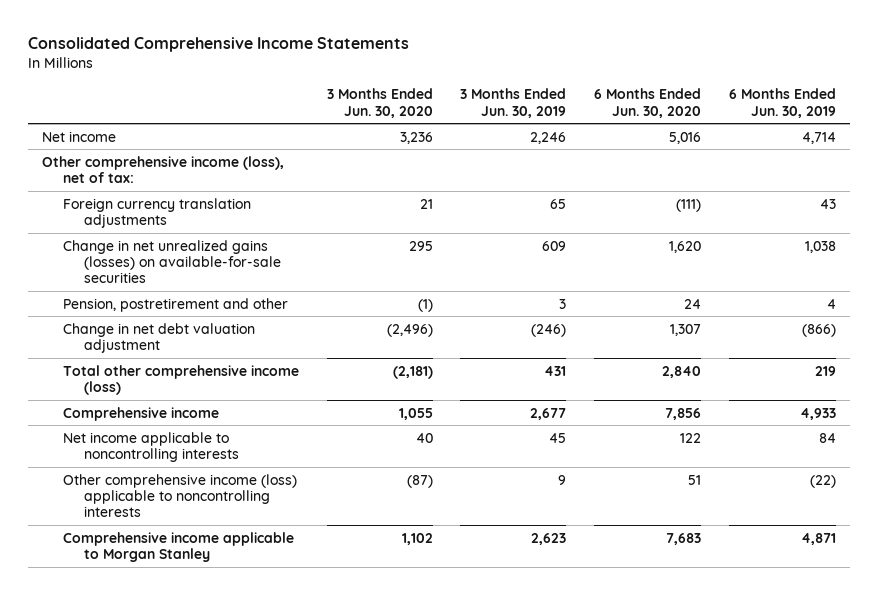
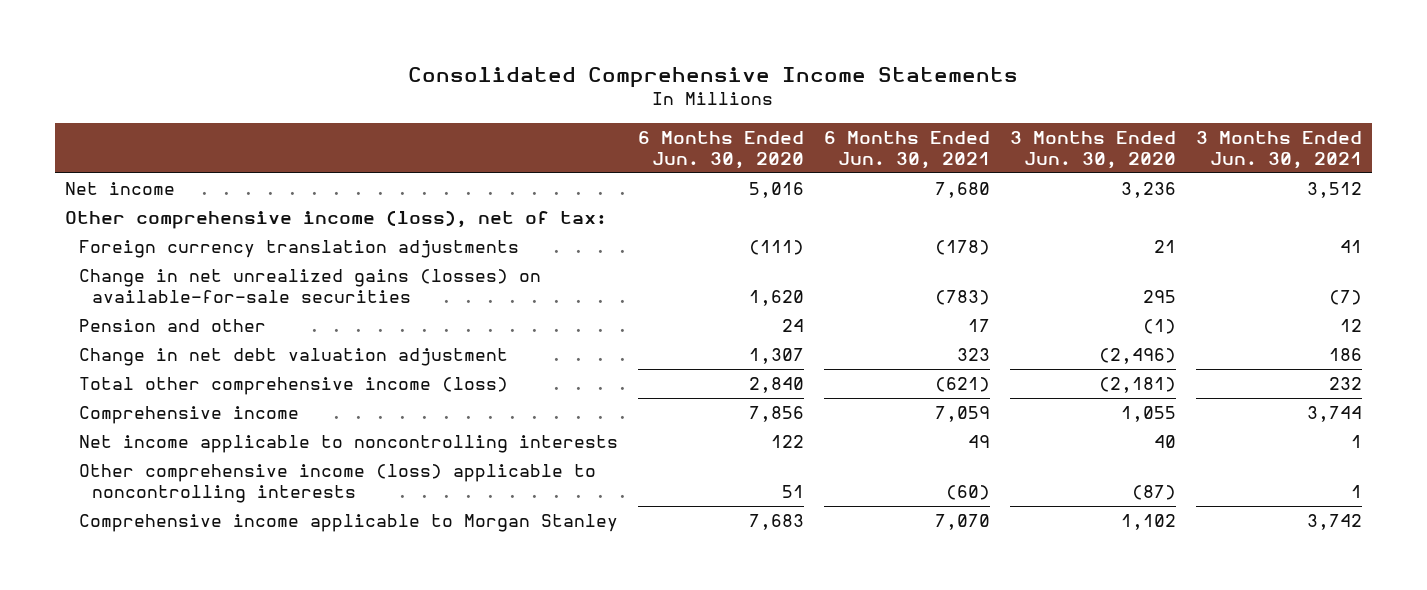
[460,88,567,118] 3 Months Ended Jun. 30, 2019 -> none
[728,88,836,118] 6 Months Ended Jun. 30, 2019 -> none
none -> [823,131,990,169] 6 Months Ended Jun. 30, 2021
none -> [1195,131,1362,169] 3 Months Ended Jun. 30, 2021
[63,297,289,312] Pension, postretirement and other -> [78,319,266,333] Pension and other

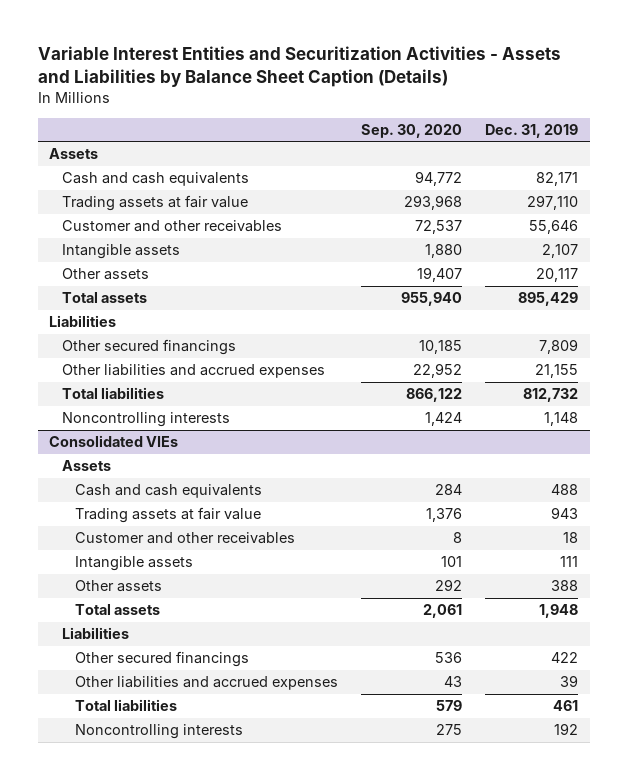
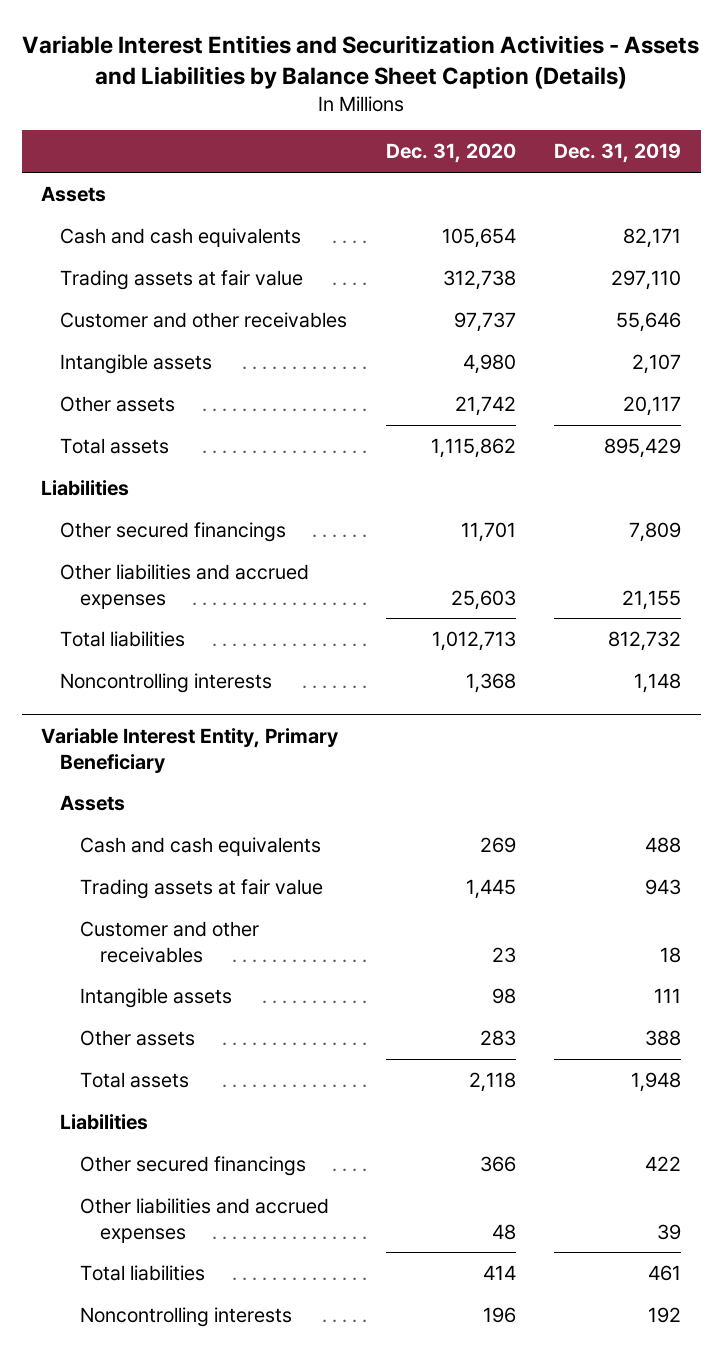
[361,123,463,138] Sep. 30, 2020 -> none
none -> [385,143,516,164] Dec. 31, 2020
[49,435,179,448] Consolidated VIEs -> [40,727,338,773] Variable Interest Entity, Primary Beneficiary

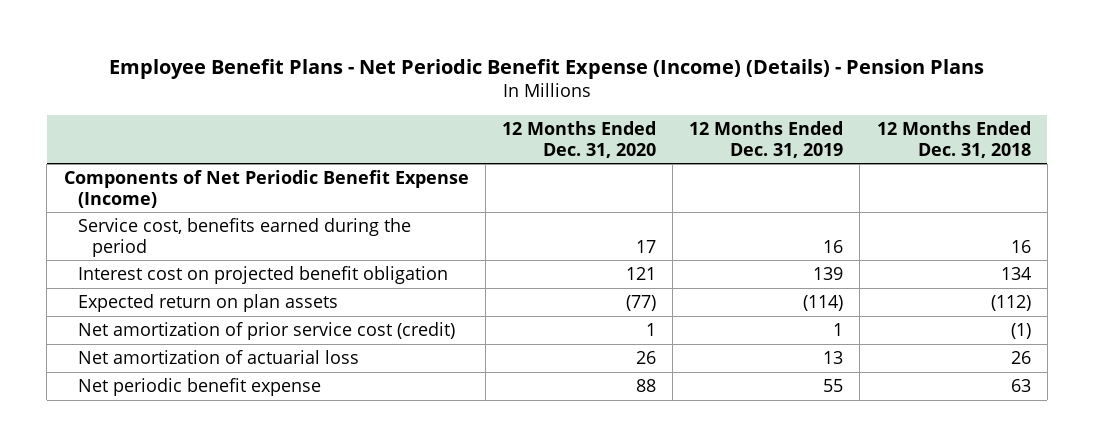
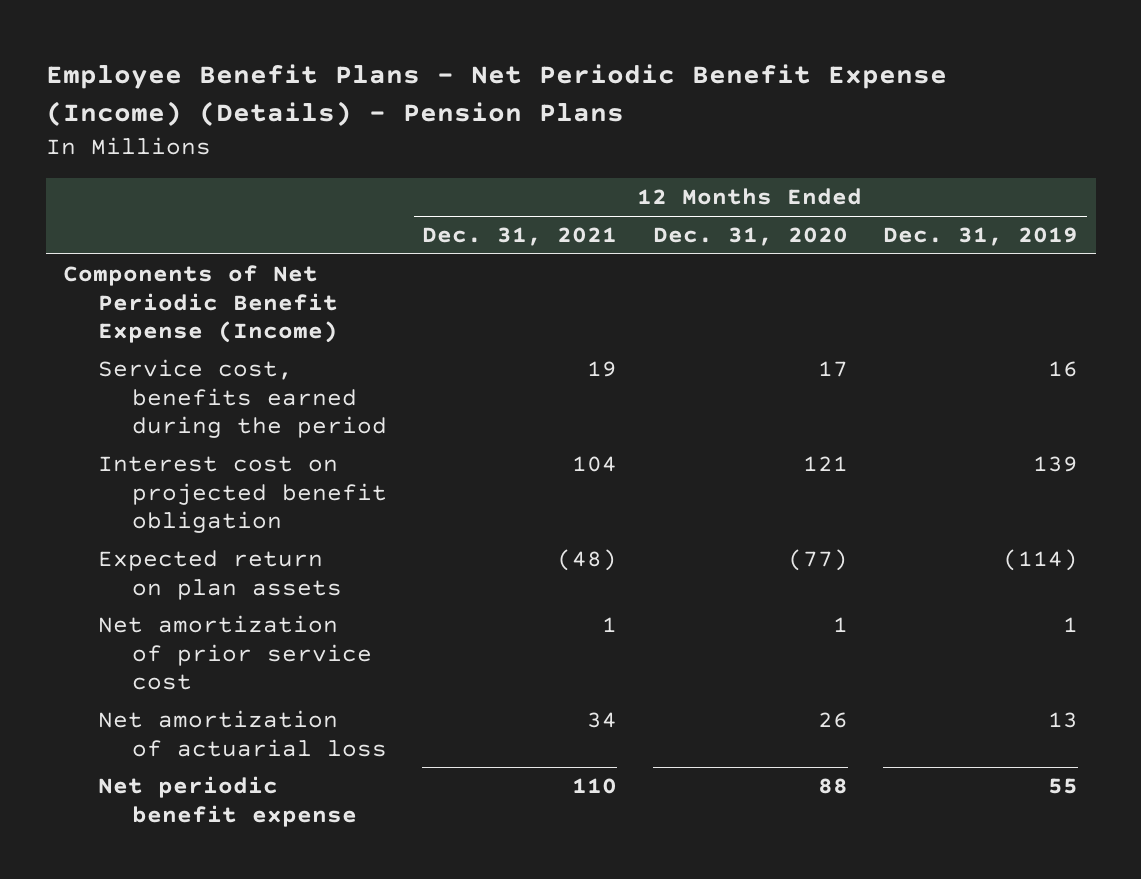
[876,120,1031,158] 12 Months Ended Dec. 31, 2018 -> none
none -> [422,227,618,247] Dec. 31, 2021
[77,321,455,340] Net amortization of prior service cost (credit) -> [97,615,372,691] Net amortization of prior service cost

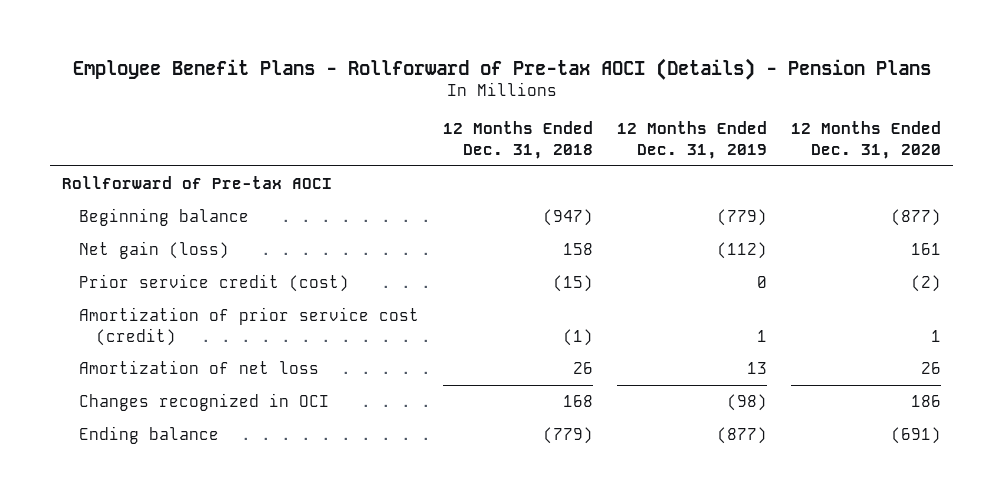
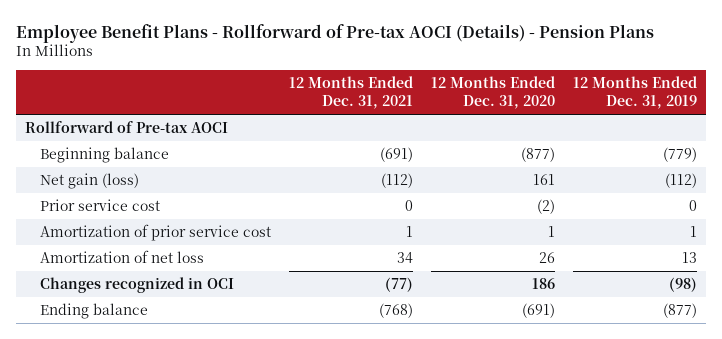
[443,121,594,160] 12 Months Ended Dec. 31, 2018 -> none
none -> [289,76,414,110] 12 Months Ended Dec. 31, 2021
[79,273,350,292] Prior service credit (cost) -> [40,199,161,212] Prior service cost
[79,306,420,346] Amortization of prior service cost (credit) -> [40,224,272,242] Amortization of prior service cost

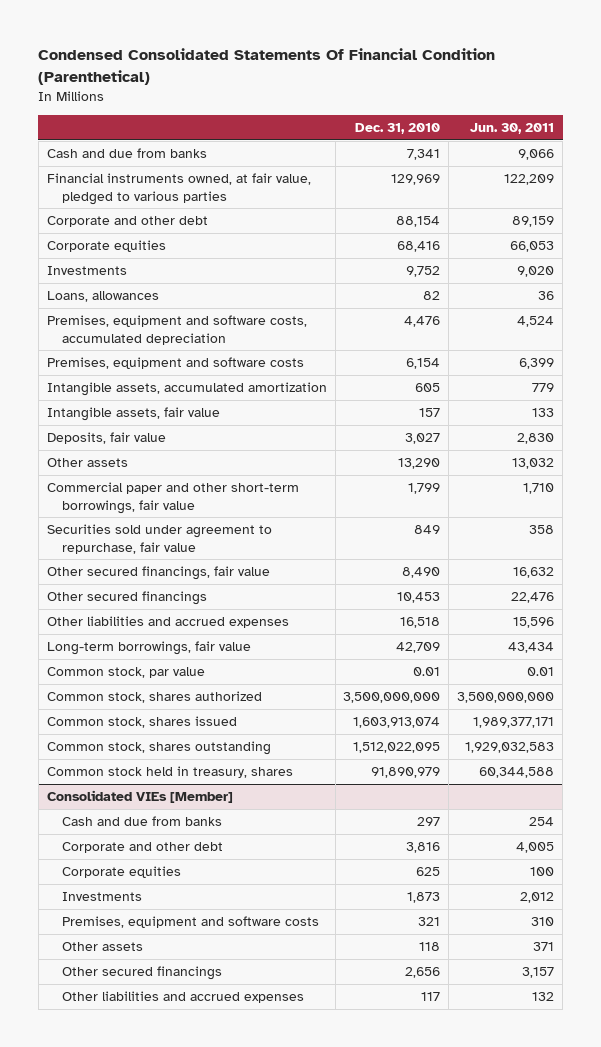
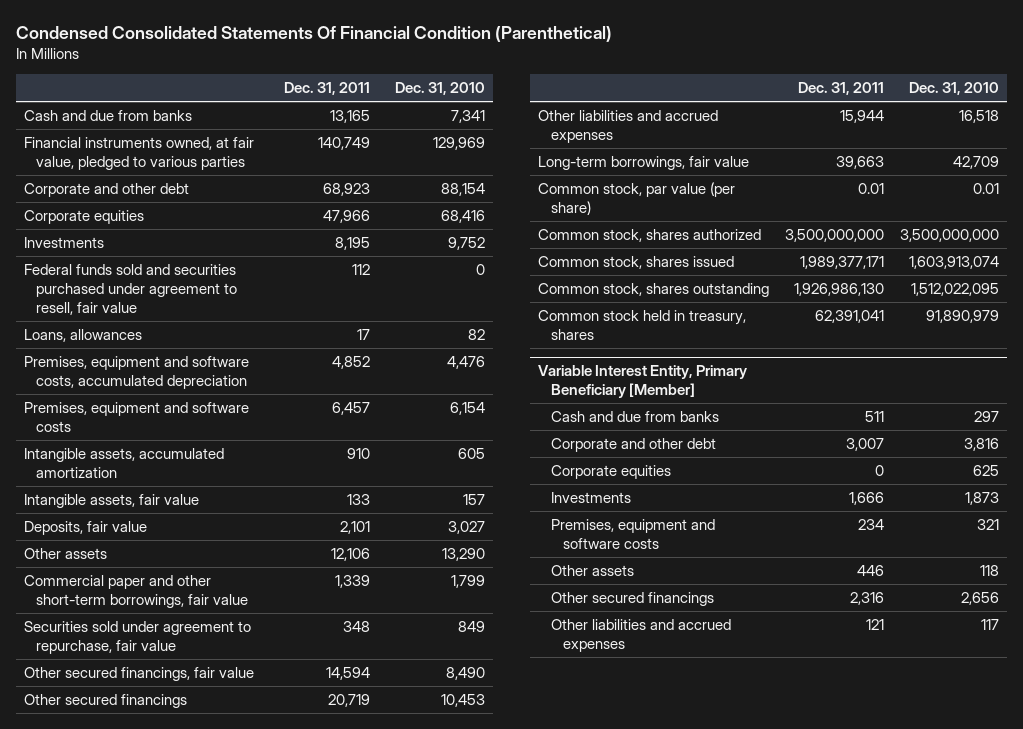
[470,123,555,135] Jun. 30, 2011 -> none
none -> [283,82,370,96] Dec. 31, 2011
none -> [23,263,238,315] Federal funds sold and securities purchased under agreement to resell, fair value
[46,667,205,679] Common stock, par value -> [538,181,736,215] Common stock, par value (per share)
[46,790,233,804] Consolidated VIEs [Member] -> none
none -> [538,365,748,399] Variable Interest Entity, Primary Beneficiary [Member]

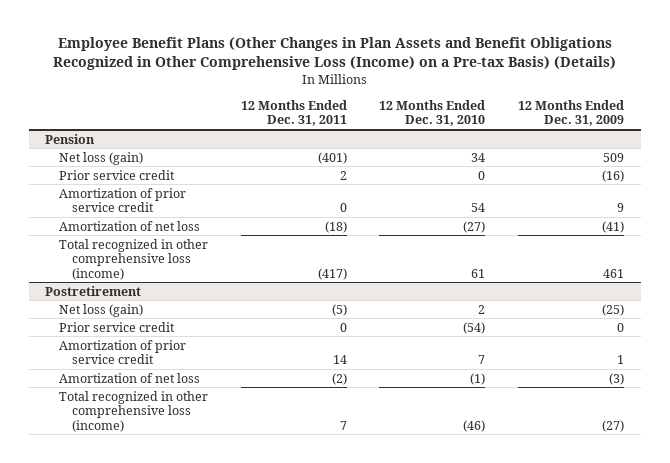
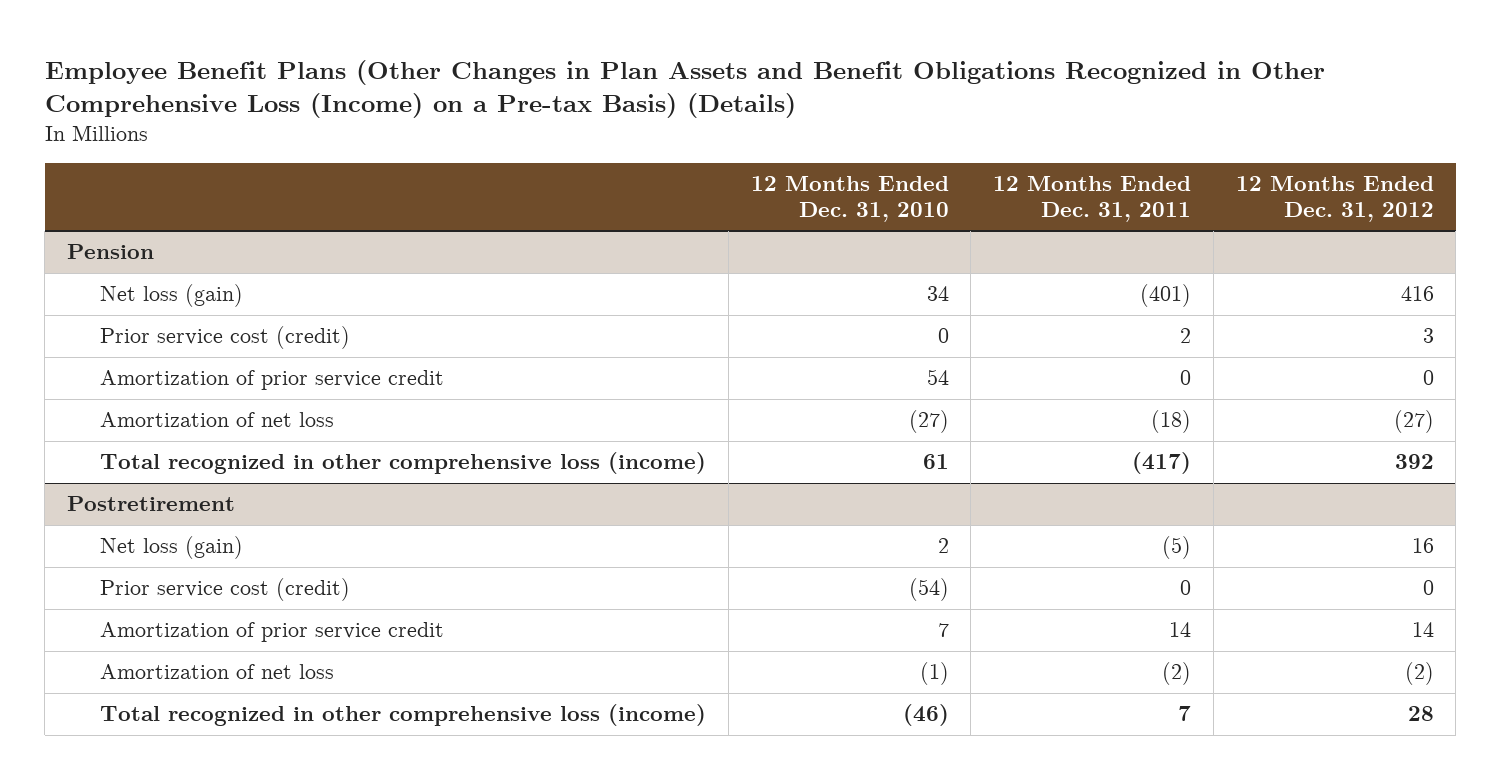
[518,99,625,127] 12 Months Ended Dec. 31, 2009 -> none
none -> [1235,176,1434,222] 12 Months Ended Dec. 31, 2012
[58,169,175,180] Prior service credit -> [100,326,351,350] Prior service cost (credit)
[58,321,175,332] Prior service credit -> [100,578,351,602] Prior service cost (credit)

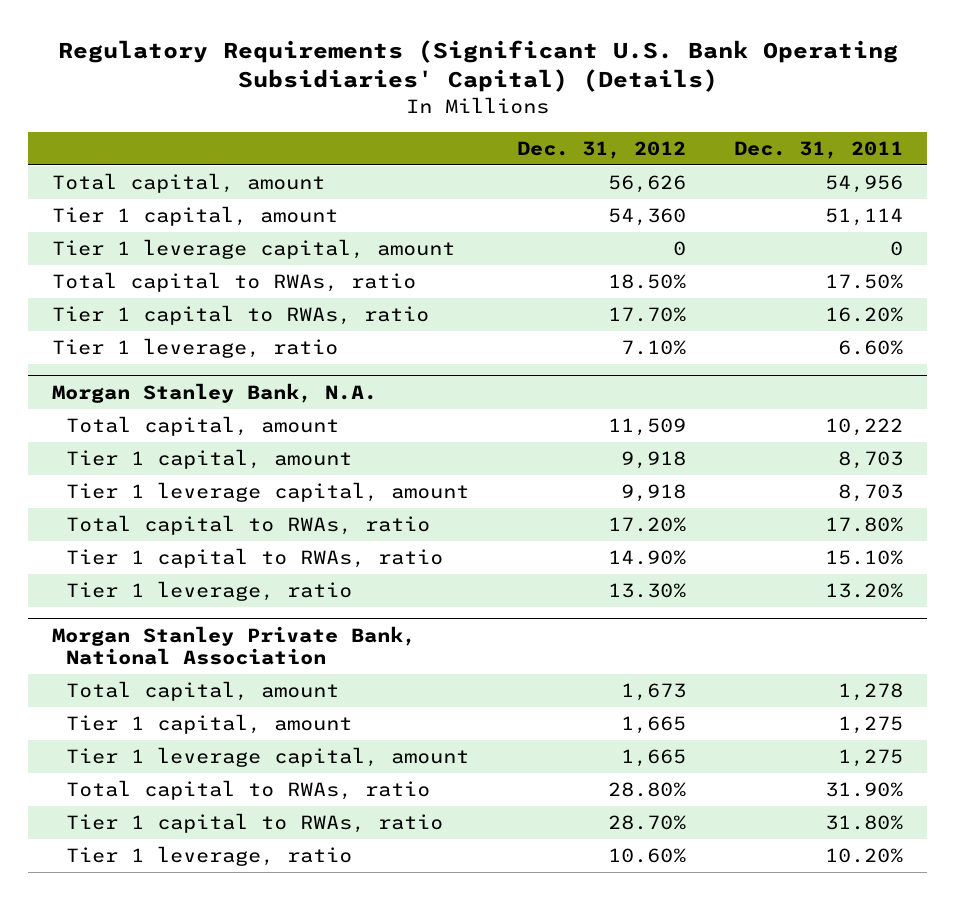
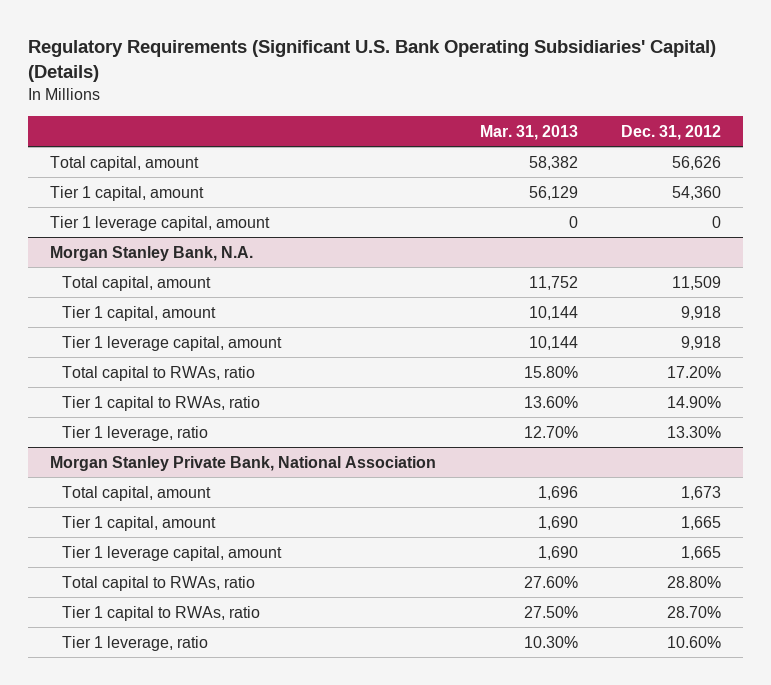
[733,140,903,159] Dec. 31, 2011 -> none
none -> [479,124,578,140] Mar. 31, 2013
[52,272,417,293] Total capital to RWAs, ratio -> none
[52,305,430,326] Tier 1 capital to RWAs, ratio -> none
[52,338,339,359] Tier 1 leverage, ratio -> none

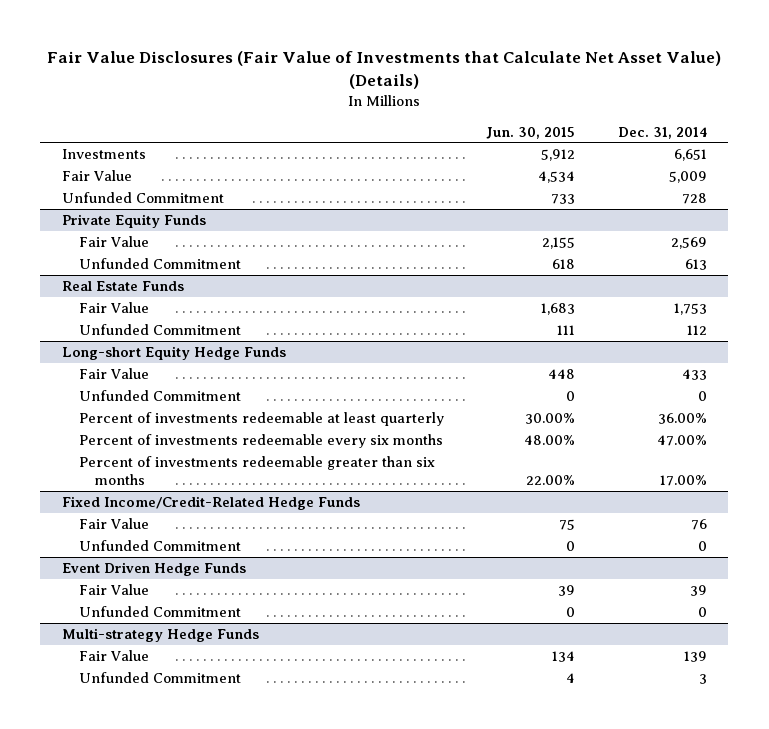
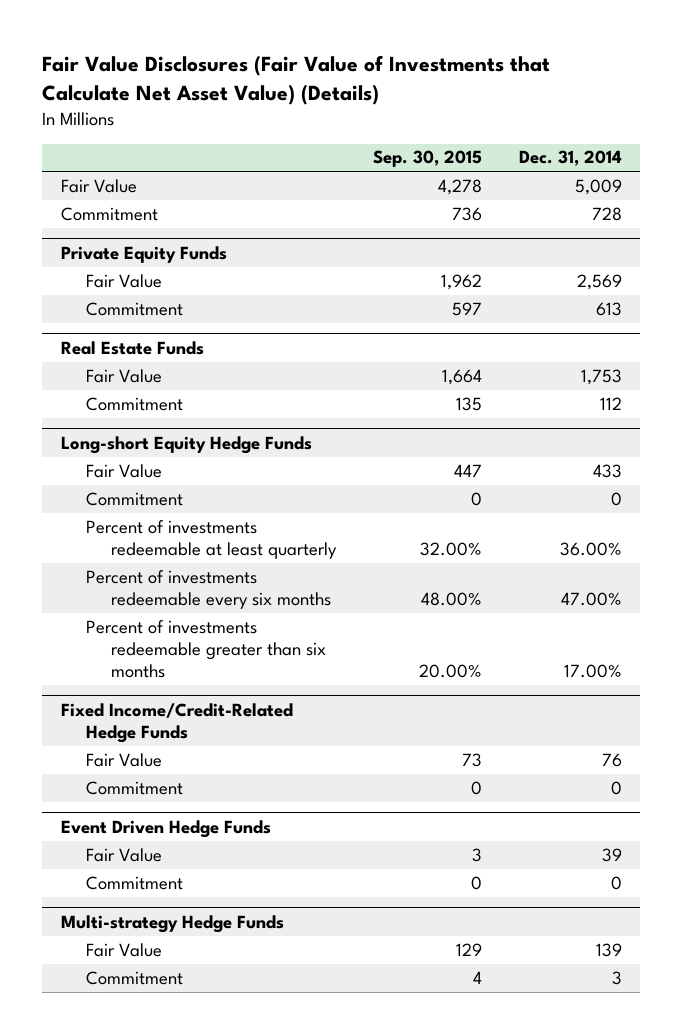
[486,126,576,139] Jun. 30, 2015 -> none
none -> [372,150,482,168] Sep. 30, 2015
[61,149,146,160] Investments -> none
[61,192,224,204] Unfunded Commitment -> [60,206,158,221] Commitment
[78,258,241,270] Unfunded Commitment -> [85,301,183,316] Commitment
[78,324,241,336] Unfunded Commitment -> [85,396,183,411] Commitment
[78,390,241,402] Unfunded Commitment -> [85,491,183,506] Commitment
[78,540,241,552] Unfunded Commitment -> [85,780,183,795] Commitment
[78,606,241,618] Unfunded Commitment -> [85,875,183,890] Commitment
[78,672,241,684] Unfunded Commitment -> [85,970,183,985] Commitment

